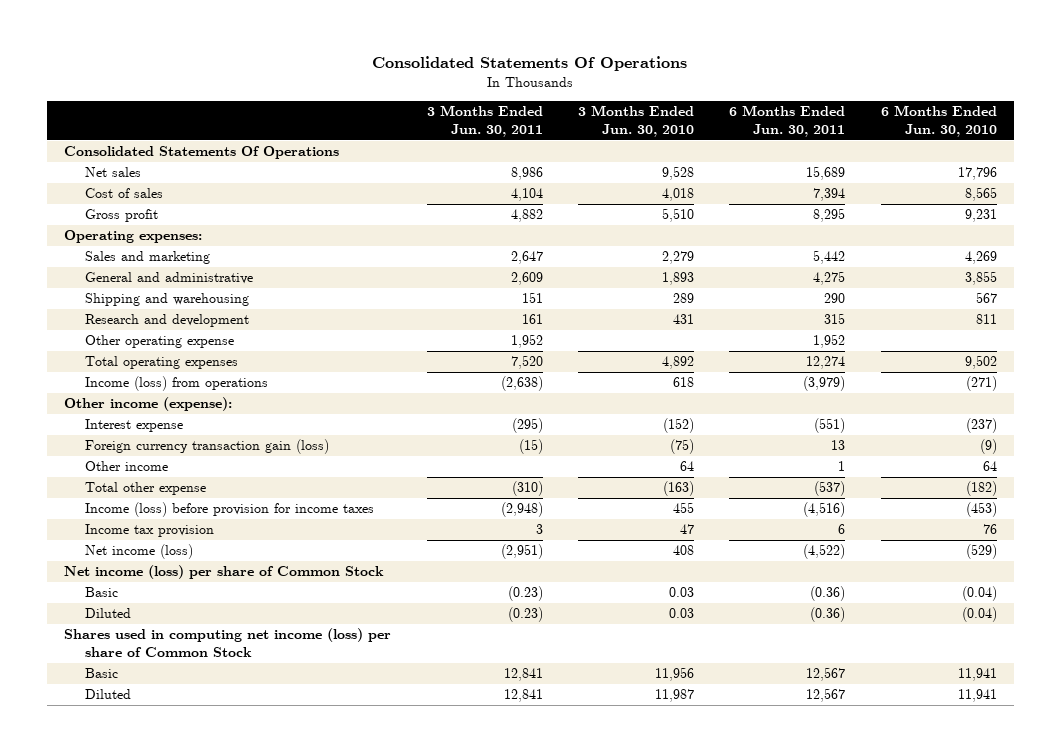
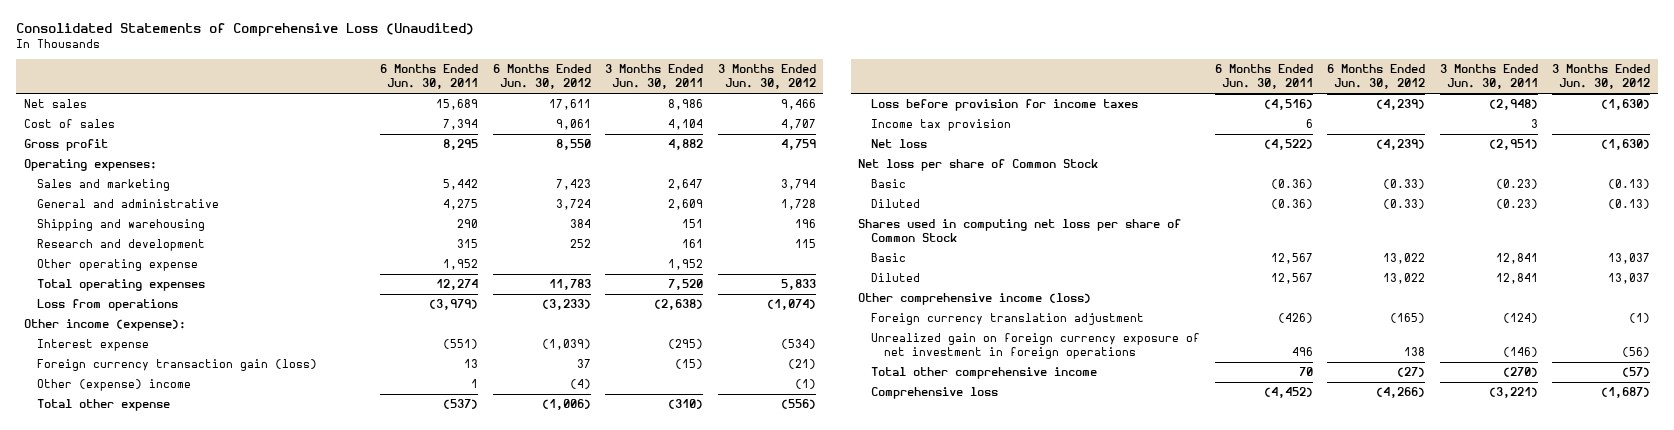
[372,56,688,72] Consolidated Statements Of Operations -> [16,23,475,38] Consolidated Statements of Comprehensive Loss (Unaudited)
[577,105,694,137] 3 Months Ended Jun. 30, 2010 -> none
[880,105,997,137] 6 Months Ended Jun. 30, 2010 -> none
none -> [492,64,591,90] 6 Months Ended Jun. 30, 2012
none -> [717,64,816,90] 3 Months Ended Jun. 30, 2012
[64,146,340,160] Consolidated Statements Of Operations -> none
[84,376,268,392] Income (loss) from operations -> [36,299,178,312] Loss from operations
[84,461,168,472] Other income -> [36,379,191,392] Other (expense) income
[84,502,374,518] Income (loss) before provision for income taxes -> [871,99,1139,112] Loss before provision for income taxes
[84,544,193,560] Net income (loss) -> [871,139,928,149] Net loss
[64,565,385,580] Net income (loss) per share of Common Stock -> [858,159,1099,172] Net loss per share of Common Stock
[64,628,392,657] Shares used in computing net income (loss) per share of Common Stock -> [858,219,1182,242] Shares used in computing net loss per share of Common Stock
none -> [858,293,1092,306] Other comprehensive income (loss)
none -> [871,313,1145,326] Foreign currency translation adjustment
none -> [871,333,1201,359] Unrealized gain on foreign currency exposure of net investment in foreign operations
none -> [871,367,1098,380] Total other comprehensive income
none -> [871,387,999,400] Comprehensive loss

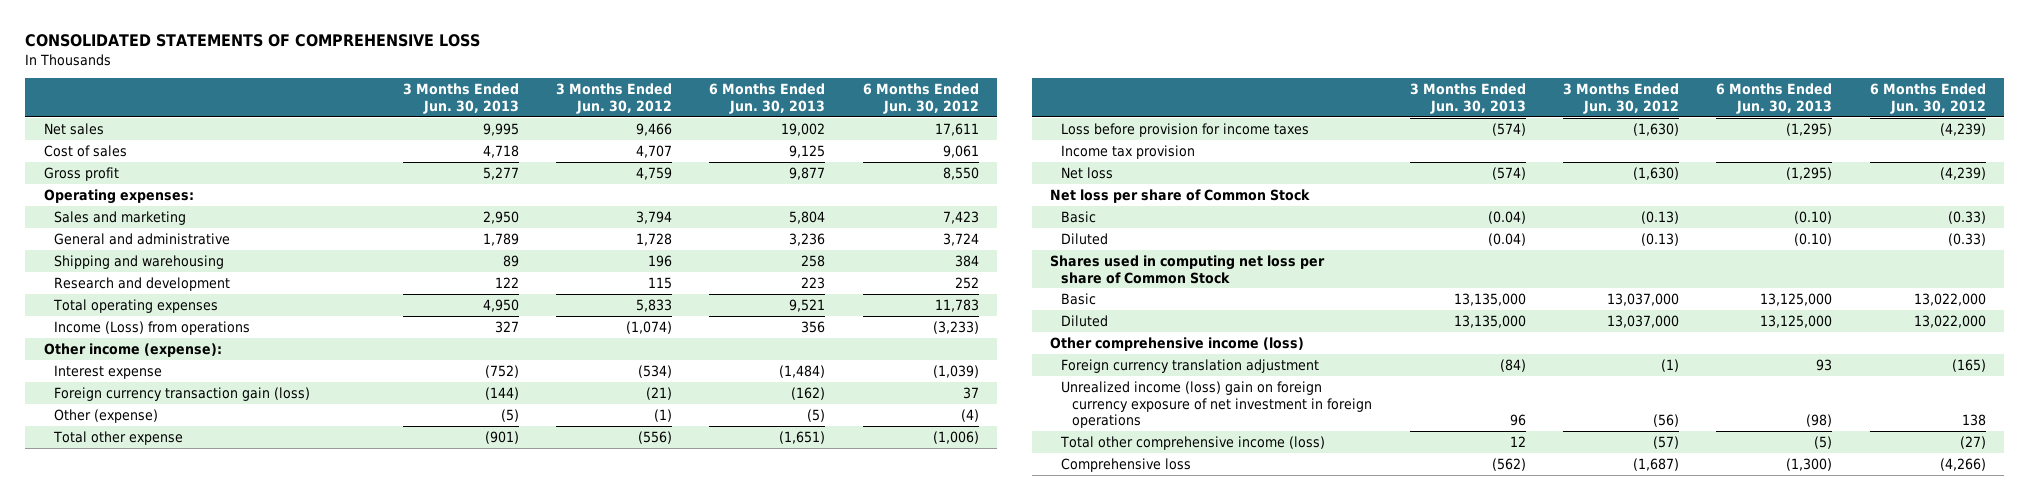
[16,23,475,38] Consolidated Statements of Comprehensive Loss (Unaudited) -> [24,34,480,48] CONSOLIDATED STATEMENTS OF COMPREHENSIVE LOSS
[380,64,479,90] 6 Months Ended Jun. 30, 2011 -> none
[605,64,704,90] 3 Months Ended Jun. 30, 2011 -> none
none -> [402,83,519,114] 3 Months Ended Jun. 30, 2013
none -> [709,83,826,114] 6 Months Ended Jun. 30, 2013
[36,259,198,272] Other operating expense -> none
[36,299,178,312] Loss from operations -> [54,320,251,335] Income (Loss) from operations
[36,379,191,392] Other (expense) income -> [54,408,159,423] Other (expense)
[1383,253,1426,265] 13,022 -> [1913,292,1986,306] 13,022,000
[1608,253,1651,265] 13,037 -> [1606,292,1679,306] 13,037,000
[1383,273,1426,285] 13,022 -> [1913,314,1986,328] 13,022,000
[1608,273,1651,285] 13,037 -> [1606,314,1679,328] 13,037,000
[871,333,1201,359] Unrealized gain on foreign currency exposure of net investment in foreign operations -> [1061,380,1373,429] Unrealized income (loss) gain on foreign currency exposure of net investment in foreign operations
[871,367,1098,380] Total other comprehensive income -> [1060,435,1326,450] Total other comprehensive income (loss)

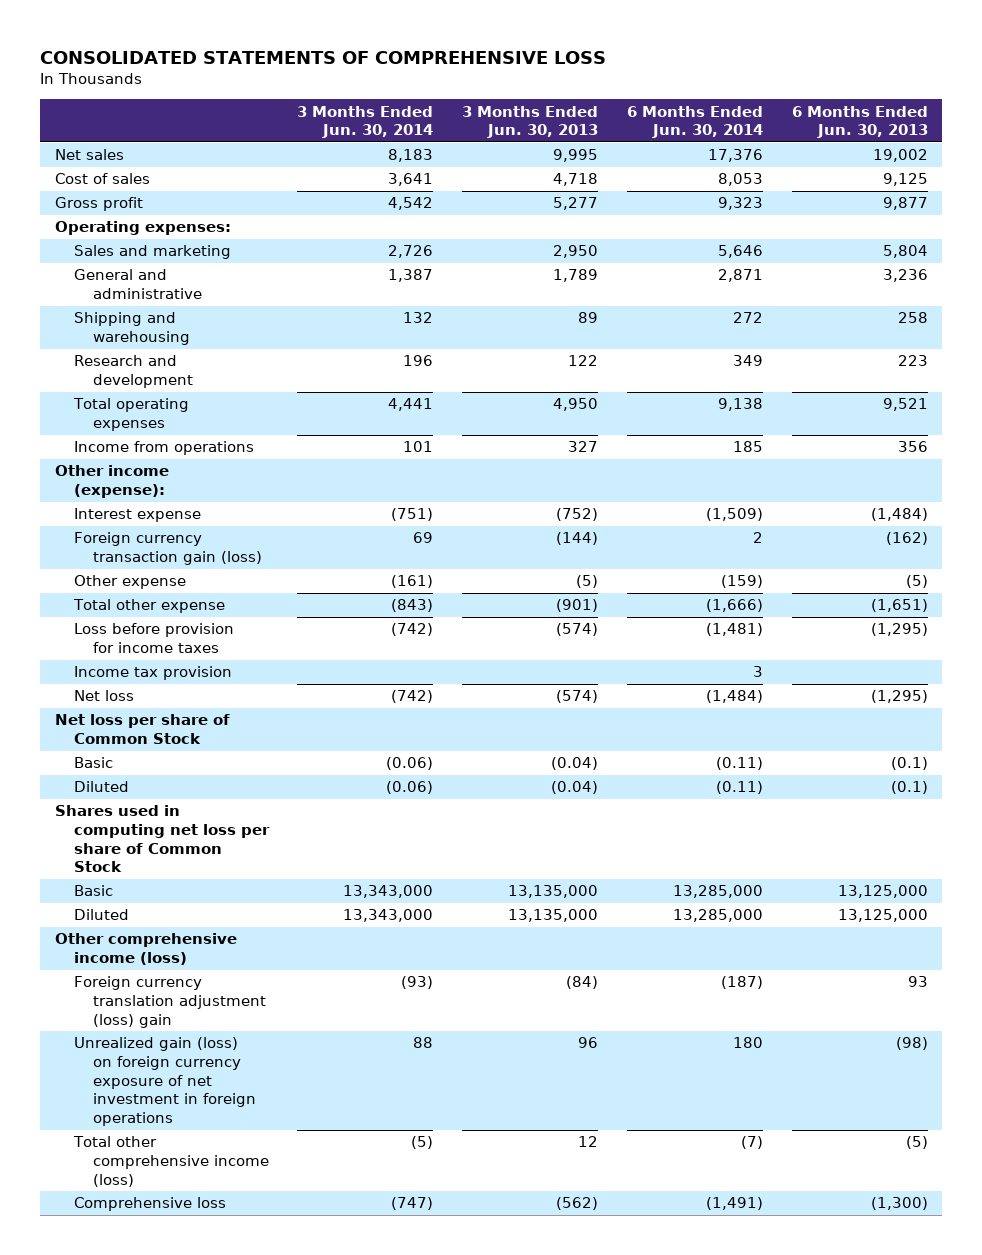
[556,83,673,114] 3 Months Ended Jun. 30, 2012 -> none
[862,83,979,114] 6 Months Ended Jun. 30, 2012 -> none
none -> [297,105,434,139] 3 Months Ended Jun. 30, 2014
none -> [626,105,763,139] 6 Months Ended Jun. 30, 2014
[54,320,251,335] Income (Loss) from operations -> [73,441,254,456] Income from operations
[54,408,159,423] Other (expense) -> [73,575,186,590] Other expense
[1794,210,1833,224] (0.10) -> [890,757,928,771] (0.1)
[1794,232,1833,246] (0.10) -> [890,781,928,795] (0.1)
[1061,358,1320,373] Foreign currency translation adjustment -> [73,976,266,1028] Foreign currency translation adjustment (loss) gain
[1061,380,1373,429] Unrealized income (loss) gain on foreign currency exposure of net investment in foreign operations -> [73,1037,256,1127] Unrealized gain (loss) on foreign currency exposure of net investment in foreign operations

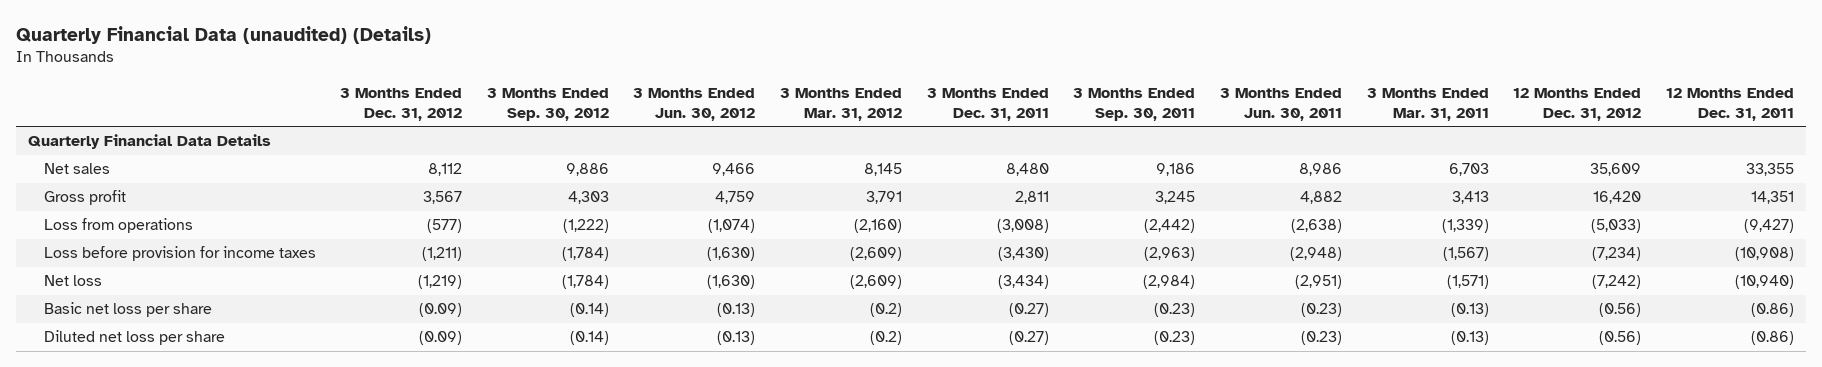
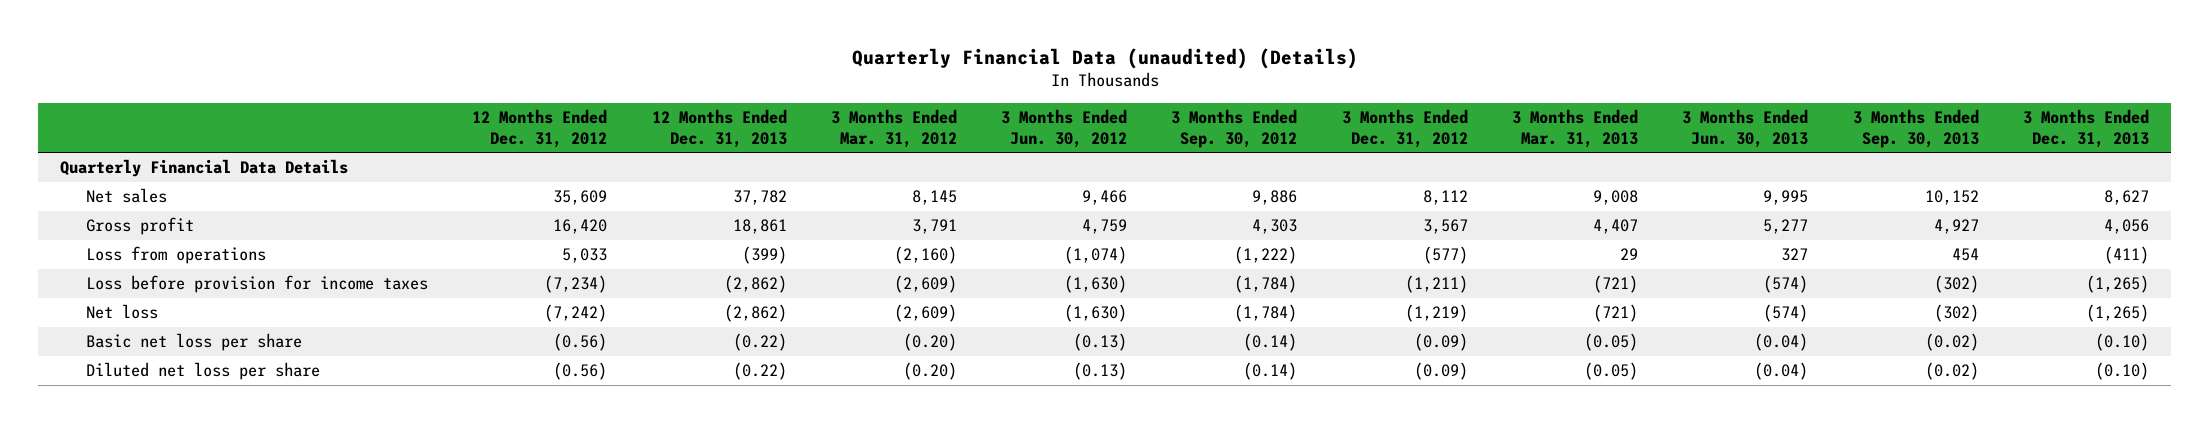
[926,87,1049,121] 3 Months Ended Dec. 31, 2011 -> none
[1073,87,1196,121] 3 Months Ended Sep. 30, 2011 -> none
[1219,87,1342,121] 3 Months Ended Jun. 30, 2011 -> none
[1366,87,1489,121] 3 Months Ended Mar. 31, 2011 -> none
[1665,87,1794,121] 12 Months Ended Dec. 31, 2011 -> none
none -> [651,108,787,148] 12 Months Ended Dec. 31, 2013
none -> [1512,108,1639,148] 3 Months Ended Mar. 31, 2013
none -> [1682,108,1809,148] 3 Months Ended Jun. 30, 2013
none -> [1852,108,1979,148] 3 Months Ended Sep. 30, 2013
none -> [2022,108,2149,148] 3 Months Ended Dec. 31, 2013
[1591,219,1642,234] (5,033) -> [562,248,608,264] 5,033
[870,303,903,318] (0.2) -> [902,333,957,352] (0.20)
[870,331,903,346] (0.2) -> [902,362,957,381] (0.20)

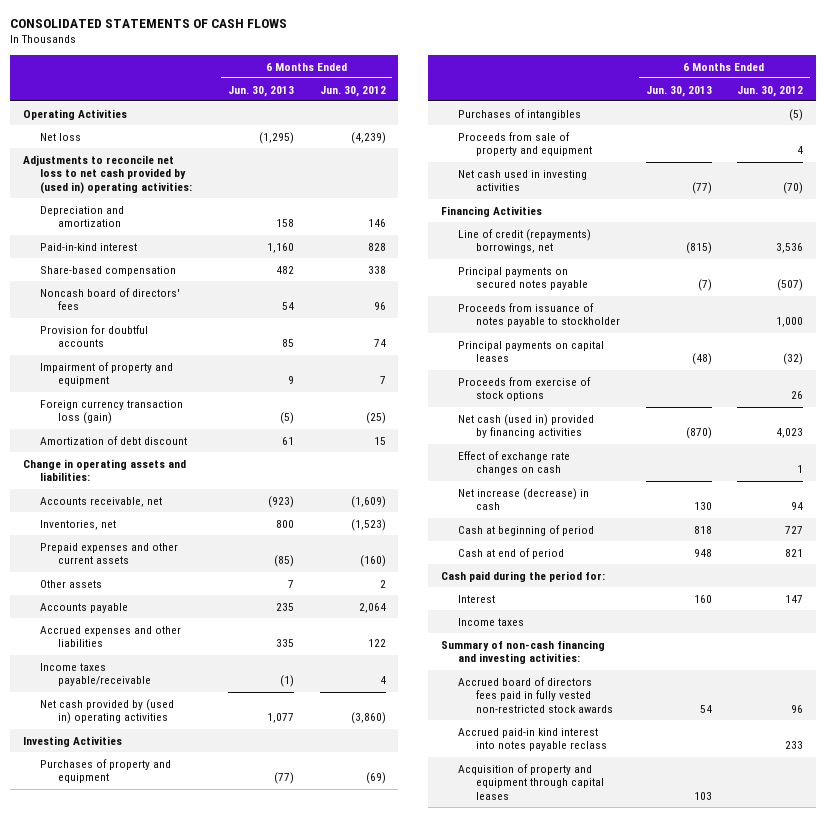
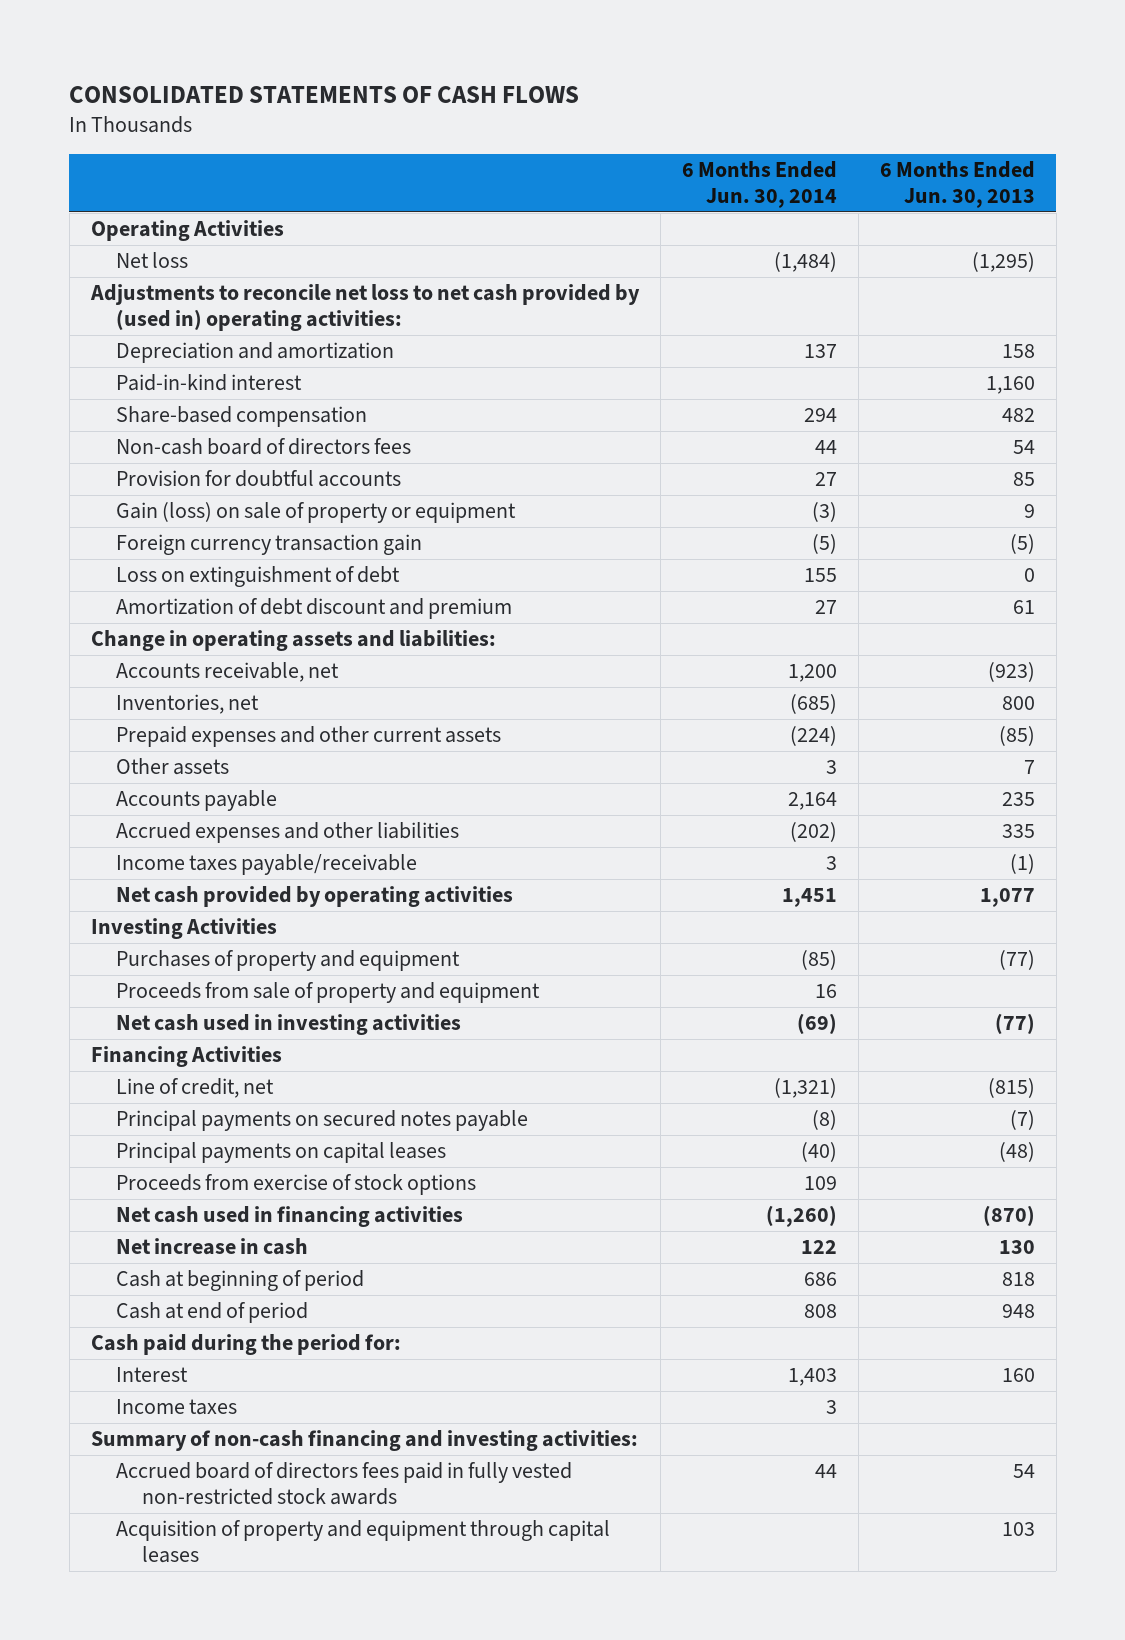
[319,85,386,97] Jun. 30, 2012 -> none
none -> [681,161,837,208] 6 Months Ended Jun. 30, 2014
[40,287,181,311] Noncash board of directors' fees -> [116,438,412,456] Non-cash board of directors fees
[40,361,174,387] Impairment of property and equipment -> none
none -> [116,502,517,524] Gain (loss) on sale of property or equipment
[40,399,184,425] Foreign currency transaction loss (gain) -> [116,534,423,556] Foreign currency transaction gain
none -> [116,566,401,588] Loss on extinguishment of debt
[40,435,188,445] Amortization of debt discount -> [116,598,513,620] Amortization of debt discount and premium
[40,698,175,725] Net cash provided by (used in) operating activities -> [116,886,514,908] Net cash provided by operating activities
[458,108,582,120] Purchases of intangibles -> none
[458,228,592,254] Line of credit (repayments) borrowings, net -> [116,1078,275,1099] Line of credit, net
[458,302,620,328] Proceeds from issuance of notes payable to stockholder -> none
[458,450,571,476] Effect of exchange rate changes on cash -> none
[458,413,595,439] Net cash (used in) provided by financing activities -> [116,1206,464,1228] Net cash used in financing activities
[458,487,590,511] Net increase (decrease) in cash -> [116,1238,309,1256] Net increase in cash
[458,727,607,752] Accrued paid-in kind interest into notes payable reclass -> none

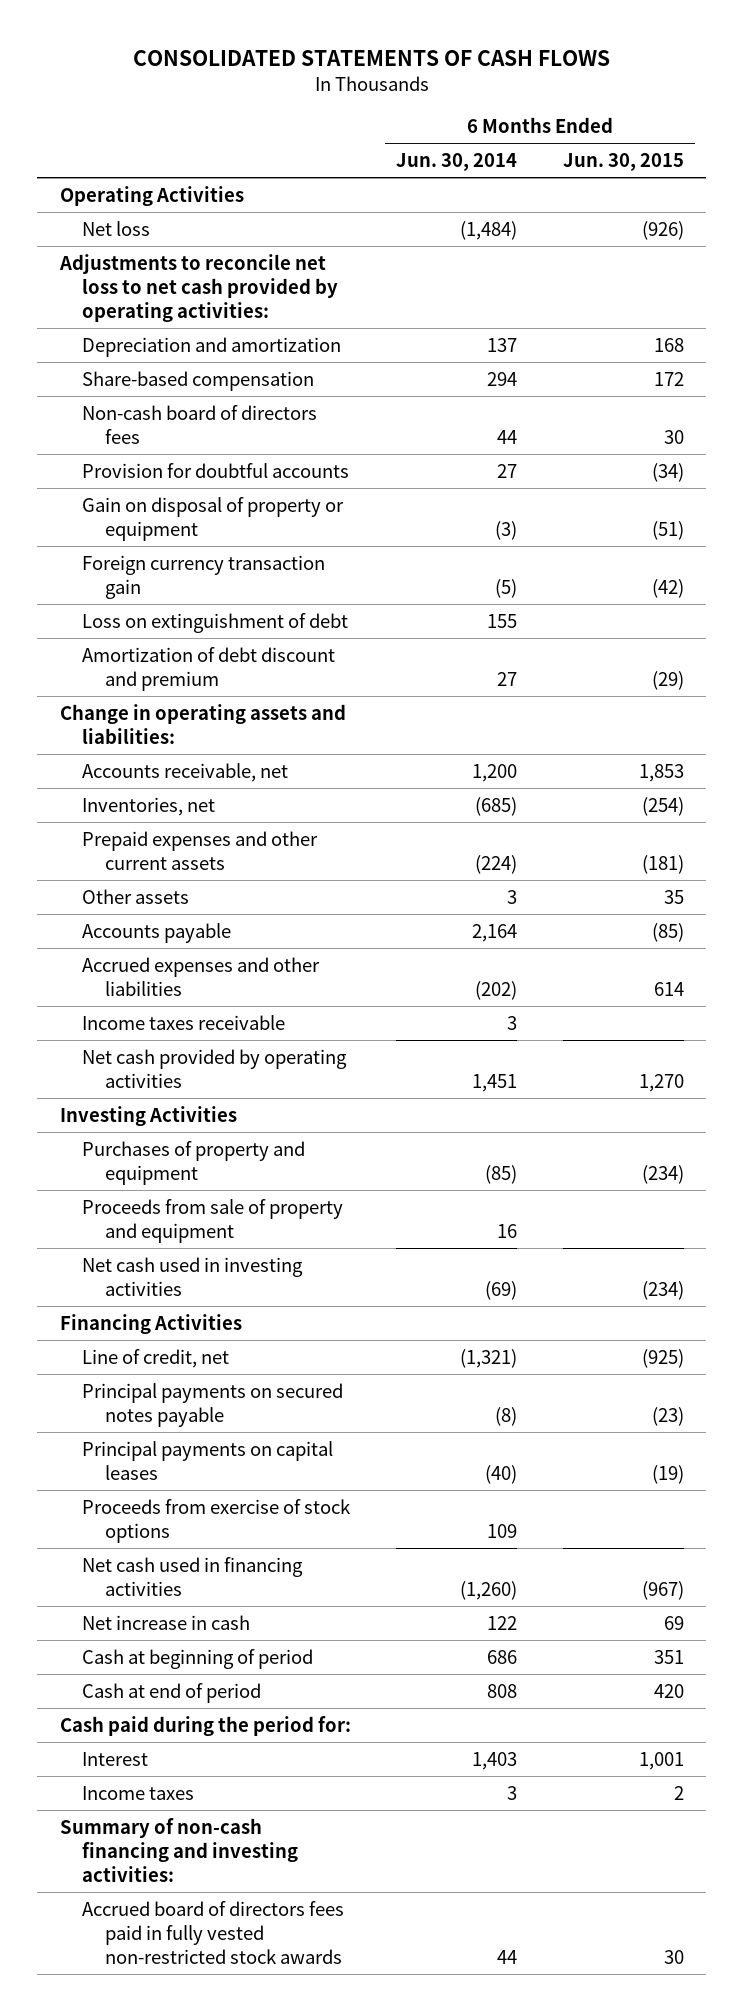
[879,161,1035,208] 6 Months Ended Jun. 30, 2013 -> none
none -> [562,152,684,171] Jun. 30, 2015
[89,284,640,331] Adjustments to reconcile net loss to net cash provided by (used in) operating activities: -> [58,253,339,322] Adjustments to reconcile net loss to net cash provided by operating activities:
[116,374,303,392] Paid-in-kind interest -> none
[116,502,517,524] Gain (loss) on sale of property or equipment -> [82,496,345,541] Gain on disposal of property or equipment
[116,854,418,876] Income taxes payable/receivable -> [82,1014,286,1030] Income taxes receivable
[116,1520,611,1563] Acquisition of property and equipment through capital leases -> none

